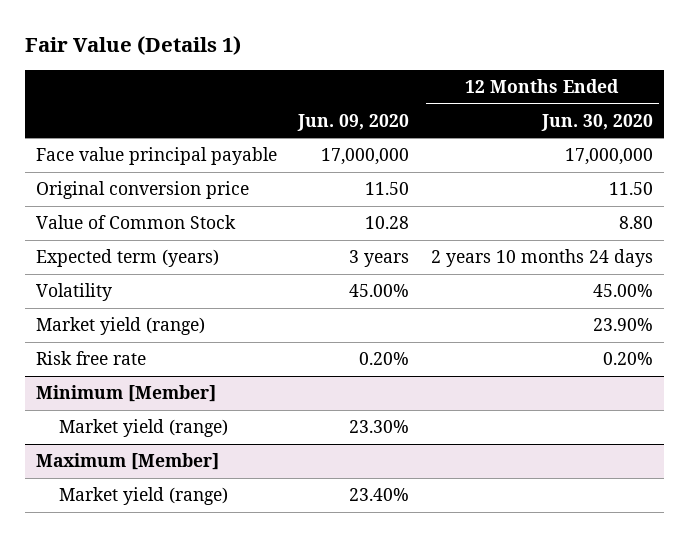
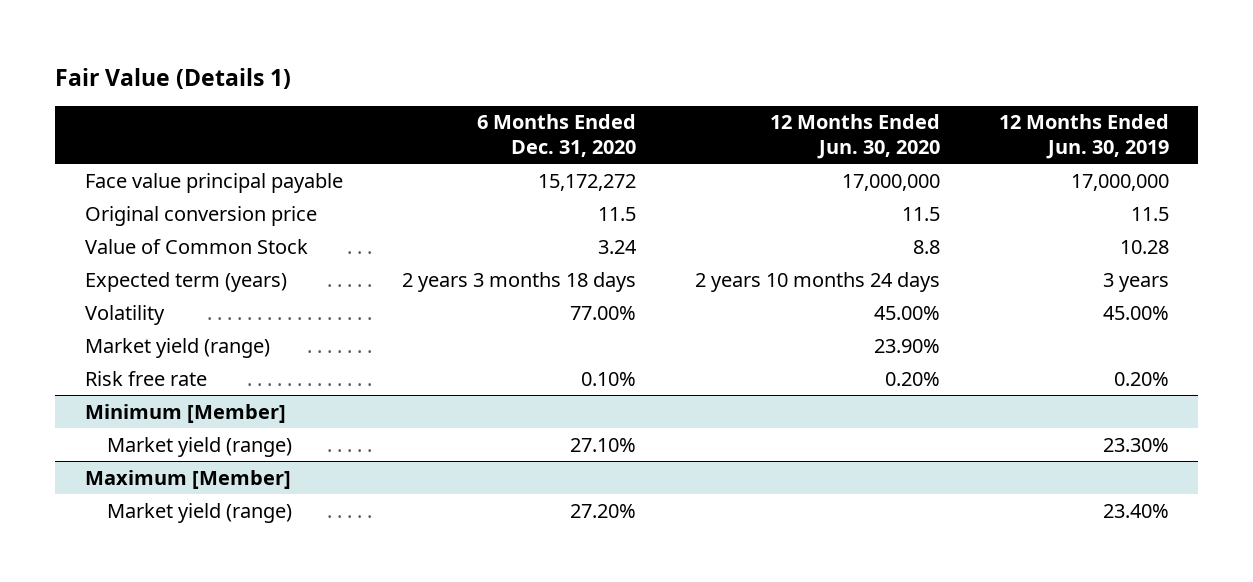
[297,113,410,131] Jun. 09, 2020 -> none
none -> [476,114,636,157] 6 Months Ended Dec. 31, 2020
none -> [998,114,1169,159] 12 Months Ended Jun. 30, 2019
[609,182,654,196] 11.50 -> [901,206,940,221] 11.5
[619,216,654,230] 8.80 -> [912,239,940,254] 8.8

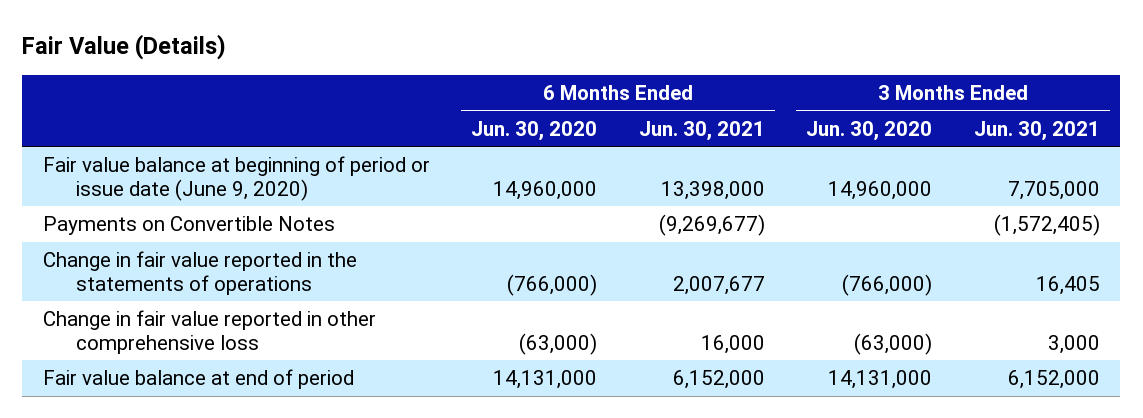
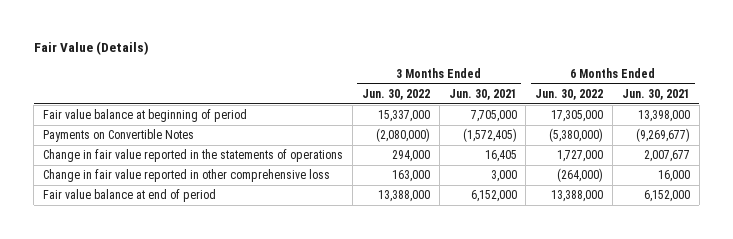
[471,120,598,141] Jun. 30, 2020 -> none
[806,120,933,141] Jun. 30, 2020 -> none
none -> [361,88,430,100] Jun. 30, 2022
none -> [535,88,604,100] Jun. 30, 2022
[43,156,431,201] Fair value balance at beginning of period or issue date (June 9, 2020) -> [43,109,248,123] Fair value balance at beginning of period

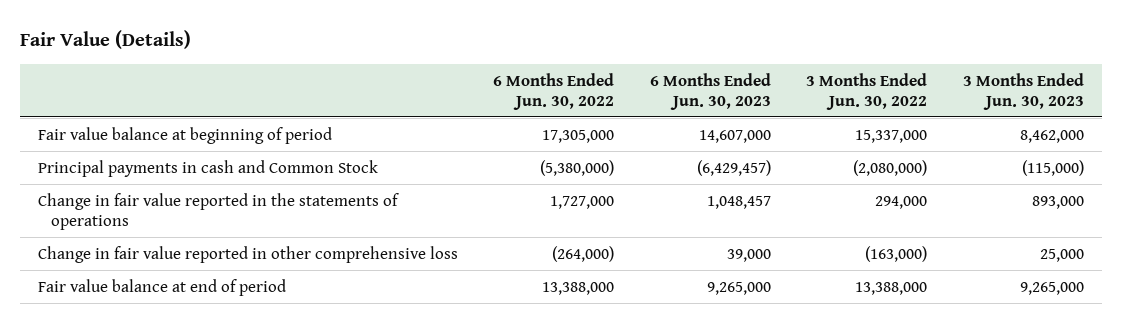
[448,88,517,100] Jun. 30, 2021 -> none
[621,88,690,100] Jun. 30, 2021 -> none
none -> [649,72,771,110] 6 Months Ended Jun. 30, 2023
none -> [963,72,1085,110] 3 Months Ended Jun. 30, 2023
[43,129,195,143] Payments on Convertible Notes -> [37,159,378,177] Principal payments in cash and Common Stock
[391,170,430,183] 163,000 -> [865,245,928,262] (163,000)

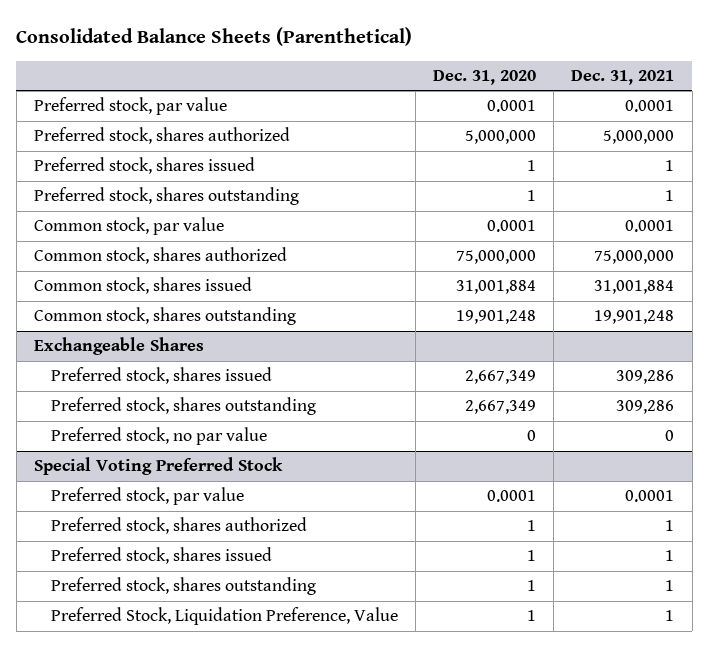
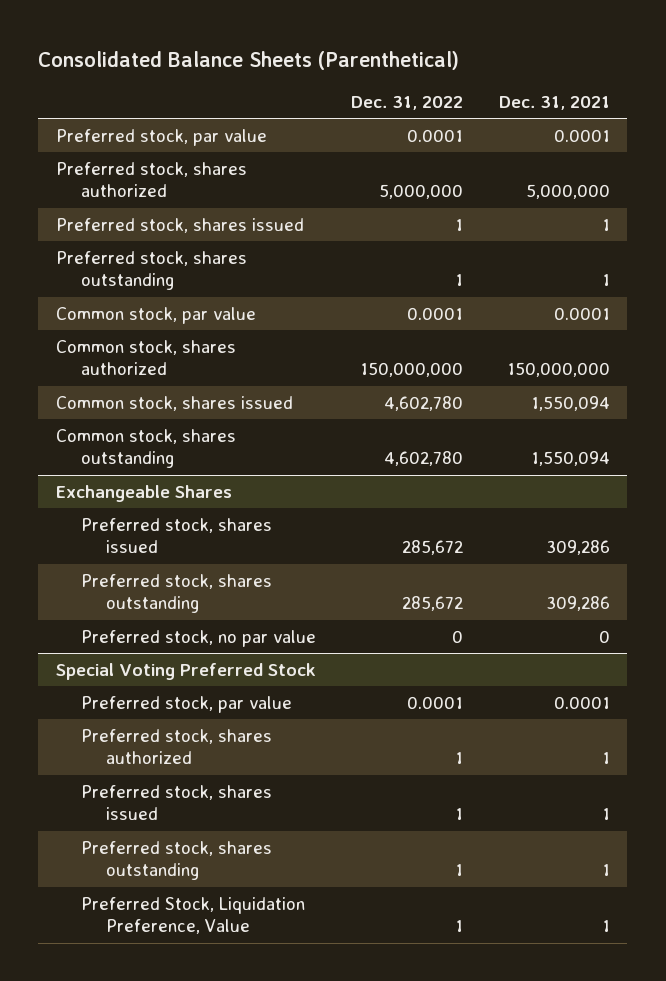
[433,69,537,85] Dec. 31, 2020 -> none
none -> [351,95,464,110] Dec. 31, 2022
[594,250,675,265] 75,000,000 -> [506,362,610,378] 150,000,000
[594,280,675,295] 31,001,884 -> [530,395,610,411] 1,550,094
[594,310,675,325] 19,901,248 -> [530,451,610,467] 1,550,094

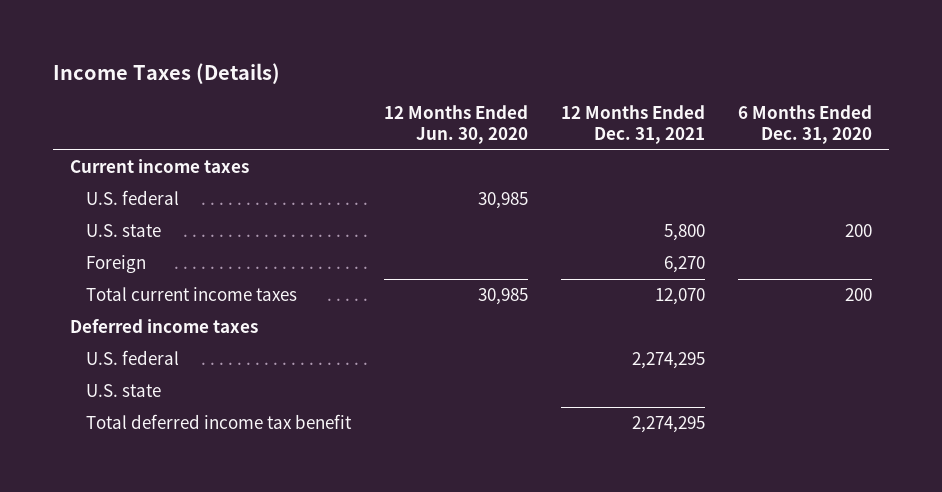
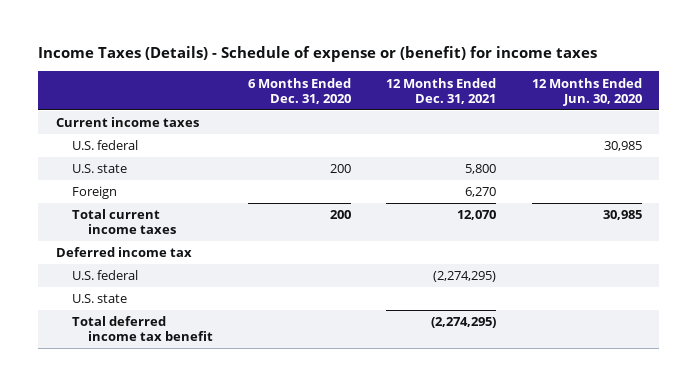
[53,63,281,85] Income Taxes (Details) -> [38,46,598,63] Income Taxes (Details) - Schedule of expense or (benefit) for income taxes
[69,319,258,334] Deferred income taxes -> [55,247,192,258] Deferred income tax
[632,352,706,370] 2,274,295 -> [433,271,497,283] (2,274,295)
[632,416,706,434] 2,274,295 -> [431,317,497,329] (2,274,295)

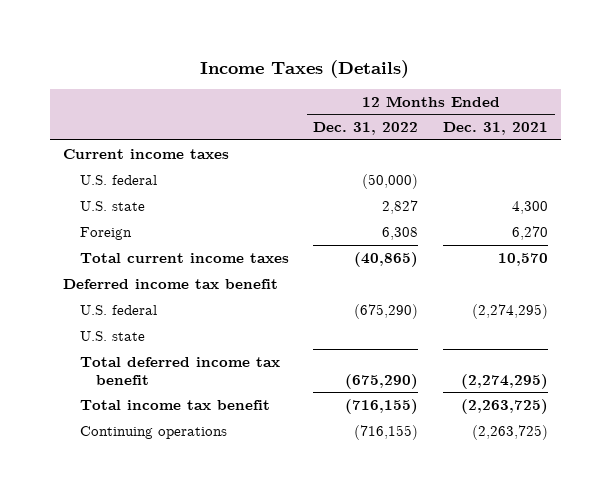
[38,46,598,63] Income Taxes (Details) - Schedule of expense or (benefit) for income taxes -> [200,59,410,78] Income Taxes (Details)
[247,77,351,104] 6 Months Ended Dec. 31, 2020 -> none
[531,77,642,106] 12 Months Ended Jun. 30, 2020 -> none
none -> [313,122,419,136] Dec. 31, 2022
[465,164,497,175] 5,800 -> [512,200,549,214] 4,300
[457,210,497,221] 12,070 -> [498,252,549,266] 10,570
[55,247,192,258] Deferred income tax -> [62,278,278,289] Deferred income tax benefit
none -> [79,399,270,410] Total income tax benefit
none -> [79,425,227,439] Continuing operations

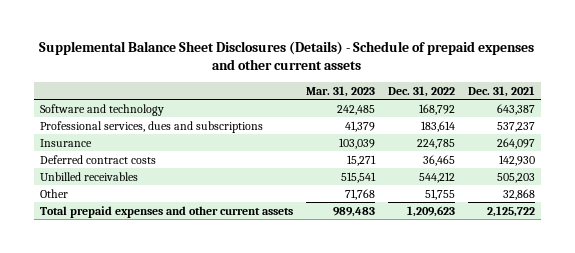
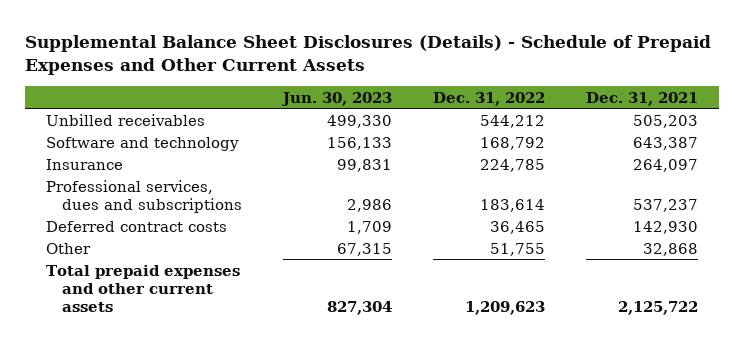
[39,41,535,71] Supplemental Balance Sheet Disclosures (Details) - Schedule of prepaid expenses and other current assets -> [25,35,712,76] Supplemental Balance Sheet Disclosures (Details) - Schedule of Prepaid Expenses and Other Current Assets
[305,85,375,97] Mar. 31, 2023 -> none
none -> [281,91,393,106] Jun. 30, 2023
[40,171,139,181] Unbilled receivables -> [45,113,205,126] Unbilled receivables
[40,120,264,133] Professional services, dues and subscriptions -> [45,179,243,213] Professional services, dues and subscriptions

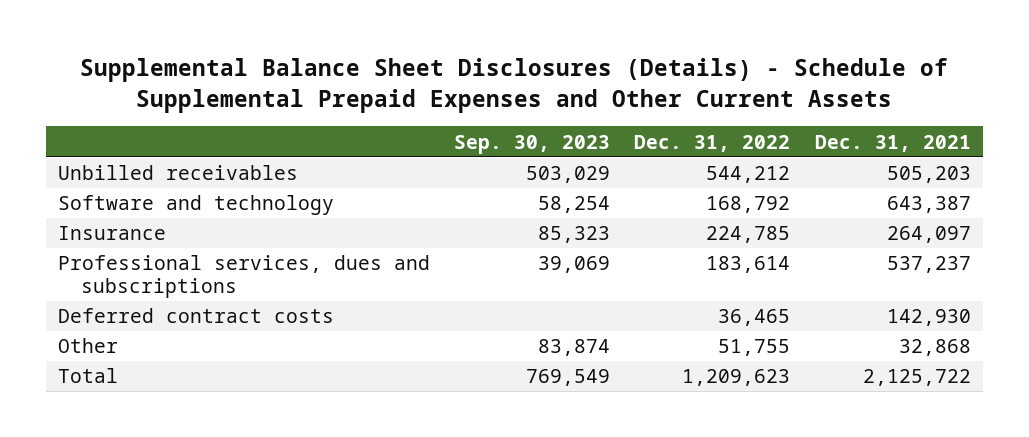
[25,35,712,76] Supplemental Balance Sheet Disclosures (Details) - Schedule of Prepaid Expenses and Other Current Assets -> [80,58,949,113] Supplemental Balance Sheet Disclosures (Details) - Schedule of Supplemental Prepaid Expenses and Other Current Assets
[281,91,393,106] Jun. 30, 2023 -> none
none -> [454,134,611,154] Sep. 30, 2023
[45,264,240,312] Total prepaid expenses and other current assets -> [57,368,118,384] Total

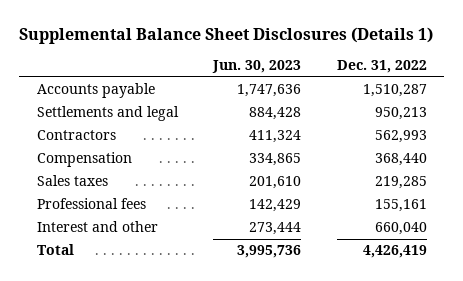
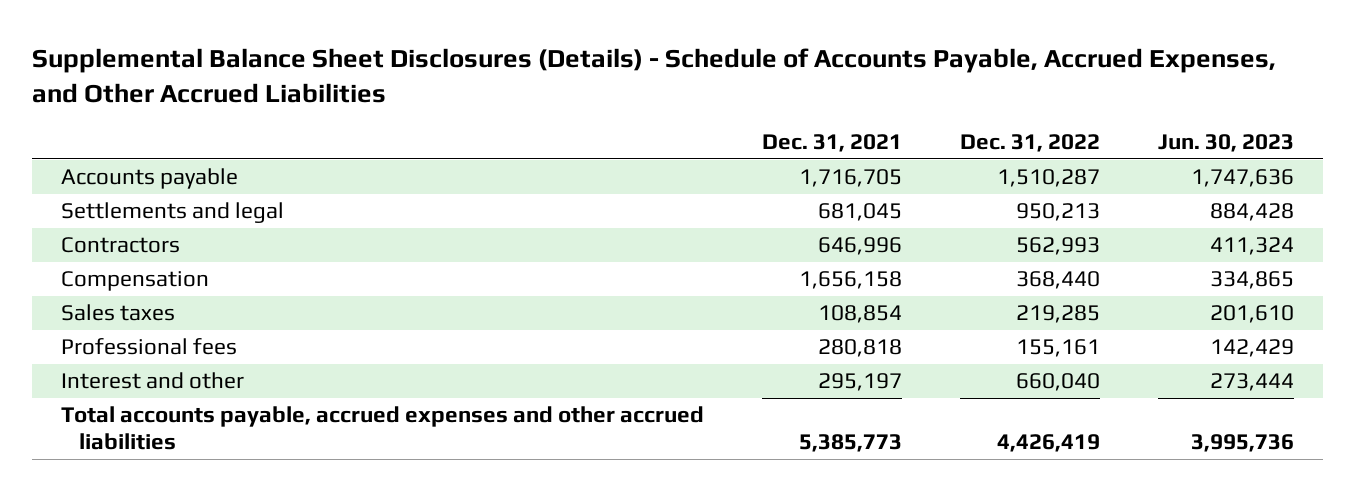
[18,27,433,45] Supplemental Balance Sheet Disclosures (Details 1) -> [32,48,1277,103] Supplemental Balance Sheet Disclosures (Details) - Schedule of Accounts Payable, Accrued Expenses, and Other Accrued Liabilities
none -> [762,133,903,152] Dec. 31, 2021
[36,244,74,256] Total -> [61,406,705,450] Total accounts payable, accrued expenses and other accrued liabilities

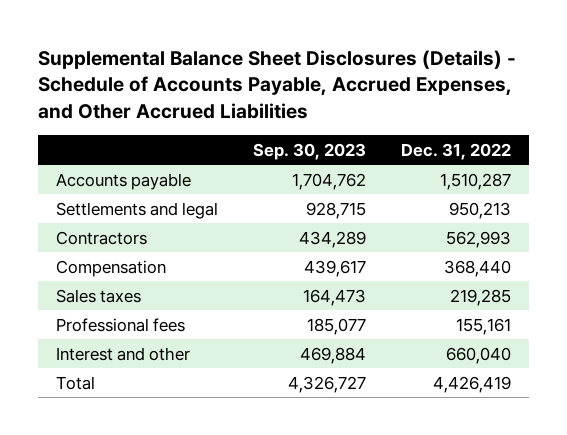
[762,133,903,152] Dec. 31, 2021 -> none
[1157,133,1294,152] Jun. 30, 2023 -> none
none -> [252,142,366,160] Sep. 30, 2023
[61,406,705,450] Total accounts payable, accrued expenses and other accrued liabilities -> [55,375,95,390] Total

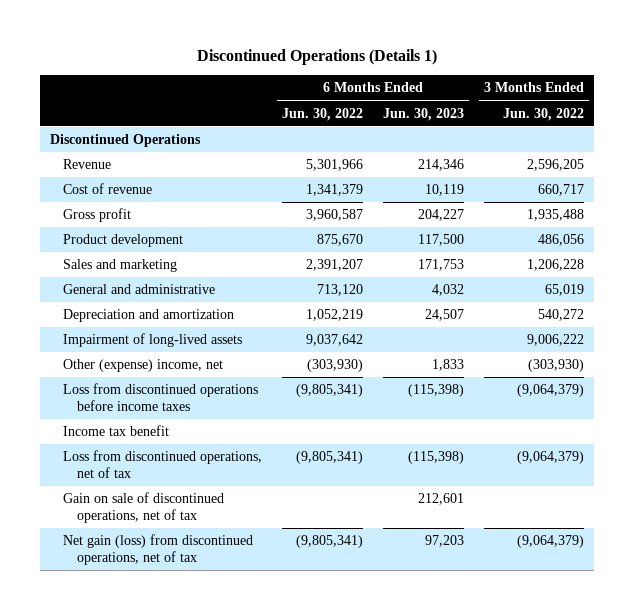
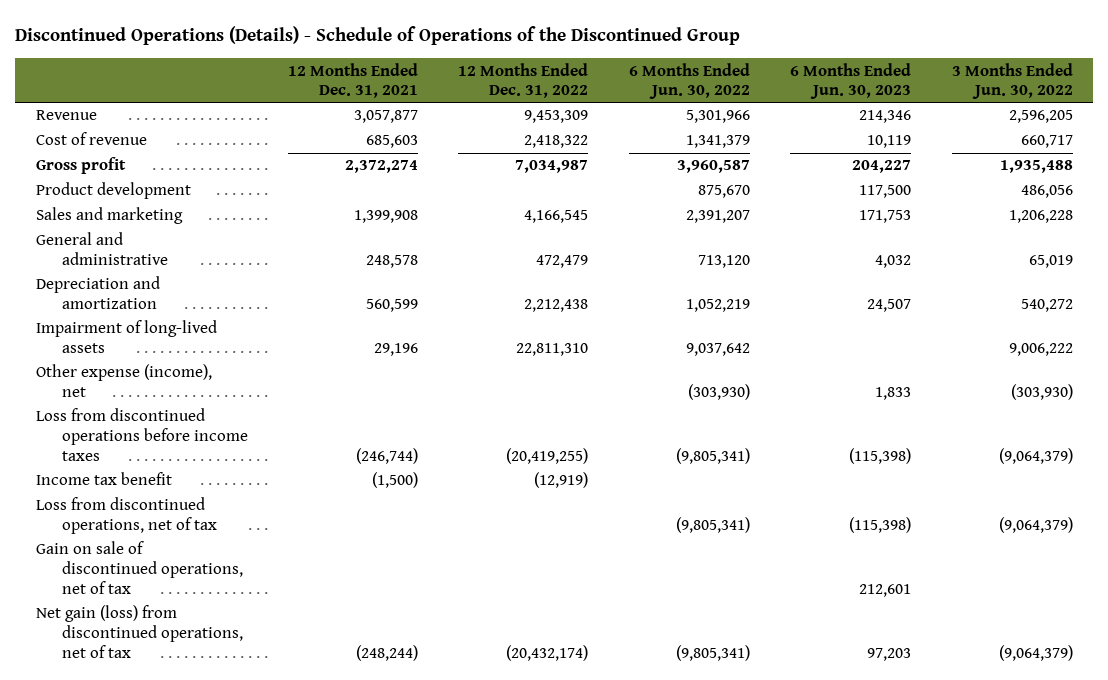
[196,49,437,66] Discontinued Operations (Details 1) -> [15,26,741,46] Discontinued Operations (Details) - Schedule of Operations of the Discontinued Group
none -> [288,62,419,99] 12 Months Ended Dec. 31, 2021
none -> [458,62,589,99] 12 Months Ended Dec. 31, 2022
[49,134,201,148] Discontinued Operations -> none
[63,359,224,373] Other (expense) income, net -> [35,364,212,398] Other expense (income), net

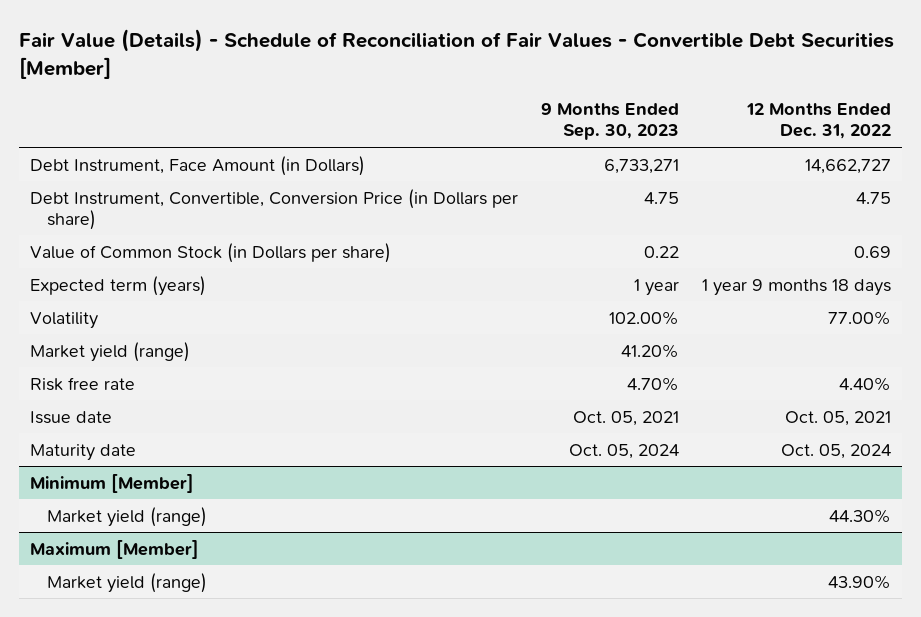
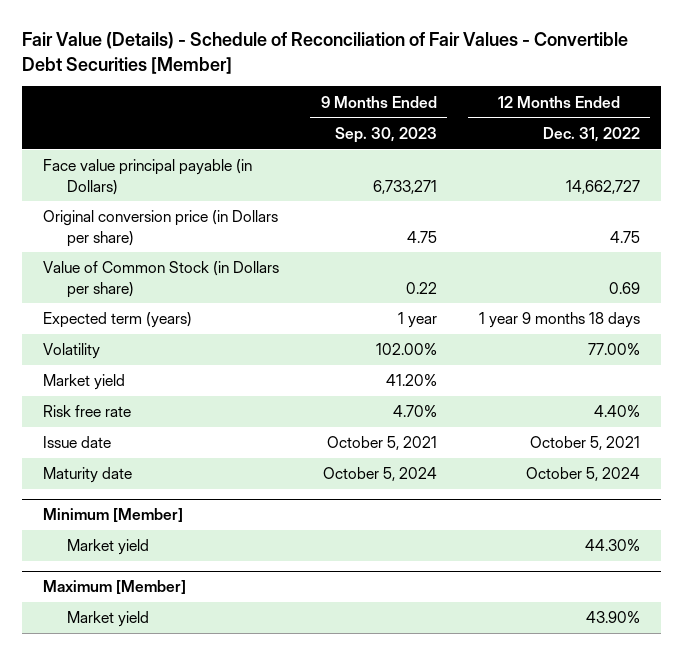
[30,155,366,176] Debt Instrument, Face Amount (in Dollars) -> [43,159,253,195] Face value principal payable (in Dollars)
[30,188,519,230] Debt Instrument, Convertible, Conversion Price (in Dollars per share) -> [43,210,279,247] Original conversion price (in Dollars per share)
[30,341,191,362] Market yield (range) -> [43,374,126,391] Market yield
[573,410,680,426] Oct. 05, 2021 -> [326,436,437,451] October 5, 2021
[784,410,891,426] Oct. 05, 2021 -> [529,436,640,451] October 5, 2021
[569,443,680,459] Oct. 05, 2024 -> [322,467,437,482] October 5, 2024
[780,443,891,459] Oct. 05, 2024 -> [525,467,640,482] October 5, 2024
[46,506,207,527] Market yield (range) -> [66,539,149,556] Market yield
[46,572,207,593] Market yield (range) -> [66,611,149,628] Market yield

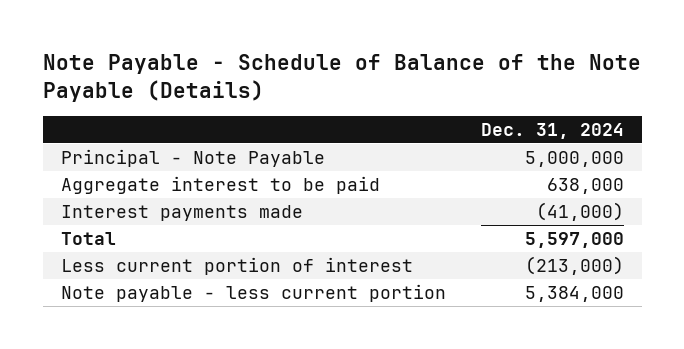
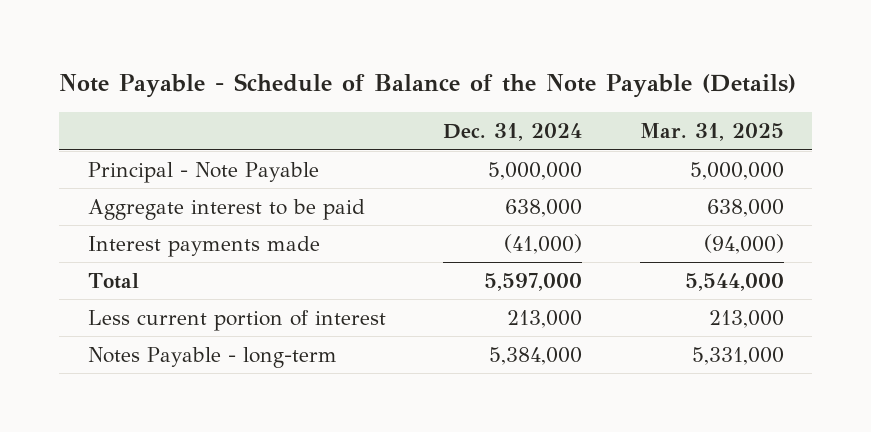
none -> [639,123,784,142] Mar. 31, 2025
[524,255,624,275] (213,000) -> [507,309,583,328] 213,000
[60,283,446,302] Note payable - less current portion -> [87,346,337,368] Notes Payable - long-term

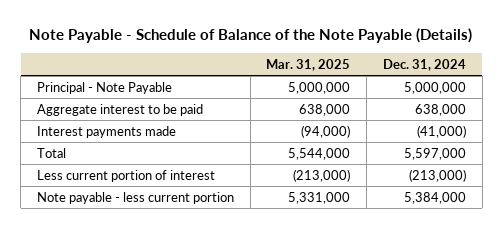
[507,309,583,328] 213,000 -> [408,168,466,182] (213,000)
[708,309,784,328] 213,000 -> [293,168,351,182] (213,000)
[87,346,337,368] Notes Payable - long-term -> [36,191,234,204] Note payable - less current portion

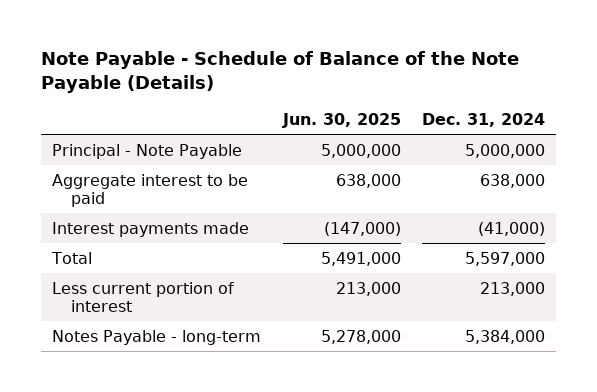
[266,58,351,71] Mar. 31, 2025 -> none
none -> [281,112,401,128] Jun. 30, 2025
[408,168,466,182] (213,000) -> [480,281,546,296] 213,000
[36,191,234,204] Note payable - less current portion -> [52,329,262,345] Notes Payable - long-term

